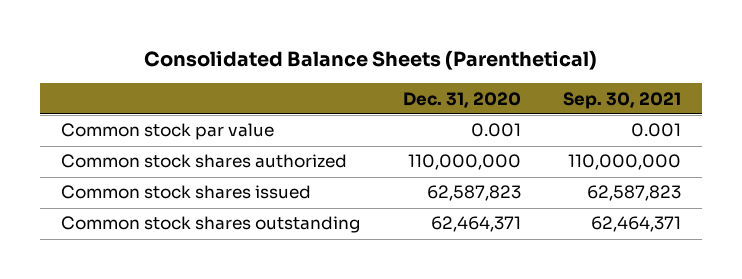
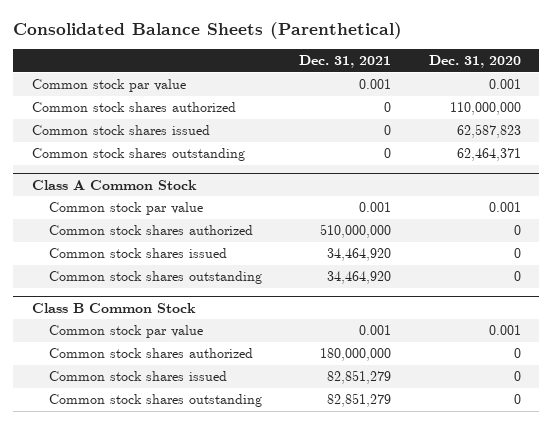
[562,91,681,109] Sep. 30, 2021 -> none
none -> [299,55,392,69] Dec. 31, 2021
none -> [31,180,197,191] Class A Common Stock
none -> [49,202,204,216] Common stock par value
none -> [49,225,254,236] Common stock shares authorized
none -> [49,248,228,259] Common stock shares issued
none -> [49,271,263,285] Common stock shares outstanding
none -> [31,303,196,314] Class B Common Stock
none -> [49,325,204,339] Common stock par value
none -> [49,348,254,359] Common stock shares authorized
none -> [49,371,228,382] Common stock shares issued
none -> [49,394,263,408] Common stock shares outstanding

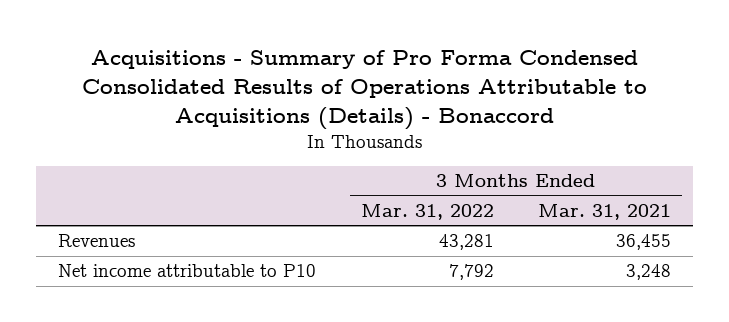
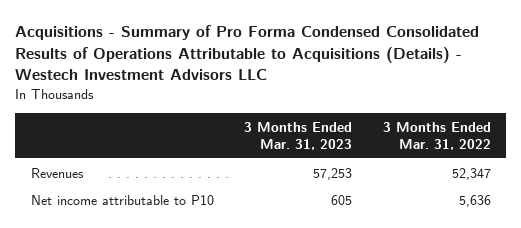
[81,49,647,130] Acquisitions - Summary of Pro Forma Condensed Consolidated Results of Operations Attributable to Acquisitions (Details) - Bonaccord -> [15,24,480,81] Acquisitions - Summary of Pro Forma Condensed Consolidated Results of Operations Attributable to Acquisitions (Details) - Westech Investment Advisors LLC
[538,203,672,220] Mar. 31, 2021 -> none
none -> [244,121,353,151] 3 Months Ended Mar. 31, 2023
[438,234,494,251] 43,281 -> [451,167,491,180] 52,347
[448,264,494,281] 7,792 -> [458,194,491,207] 5,636

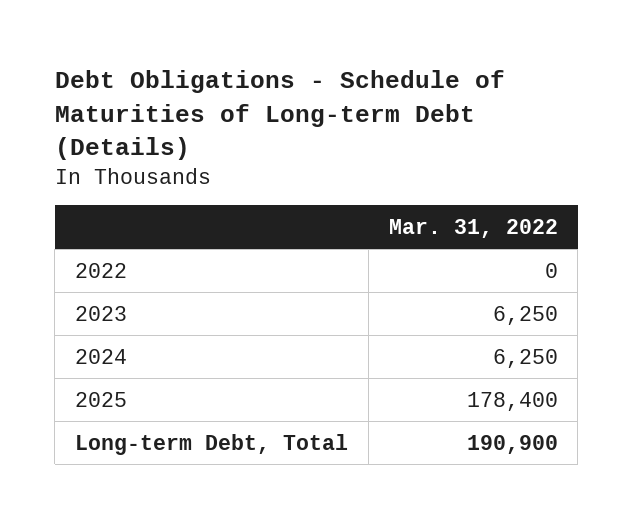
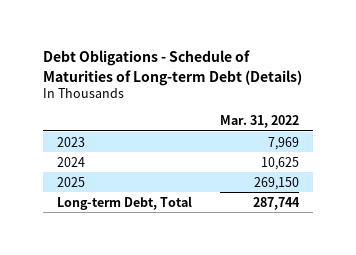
[75,262,128,278] 2022 -> none
[492,305,558,325] 6,250 -> [268,136,300,150] 7,969
[492,348,558,368] 6,250 -> [261,156,300,170] 10,625
[466,391,558,411] 178,400 -> [254,176,300,190] 269,150
[466,434,558,454] 190,900 -> [253,196,301,210] 287,744

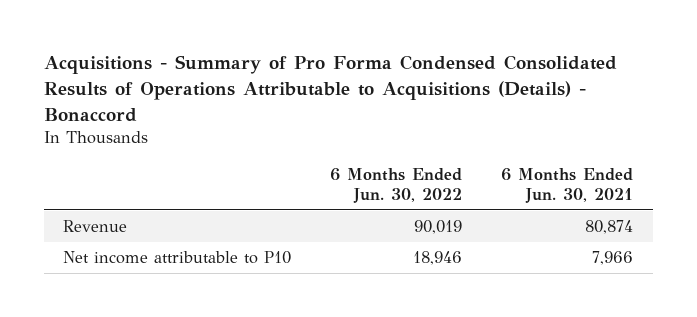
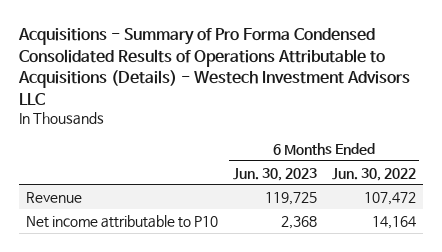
[43,55,617,122] Acquisitions - Summary of Pro Forma Condensed Consolidated Results of Operations Attributable to Acquisitions (Details) - Bonaccord -> [18,28,411,105] Acquisitions - Summary of Pro Forma Condensed Consolidated Results of Operations Attributable to Acquisitions (Details) - Westech Investment Advisors LLC
[501,168,634,204] 6 Months Ended Jun. 30, 2021 -> none
none -> [232,167,317,181] Jun. 30, 2023
[414,220,463,235] 90,019 -> [363,191,416,205] 107,472
[413,251,463,266] 18,946 -> [371,215,416,229] 14,164

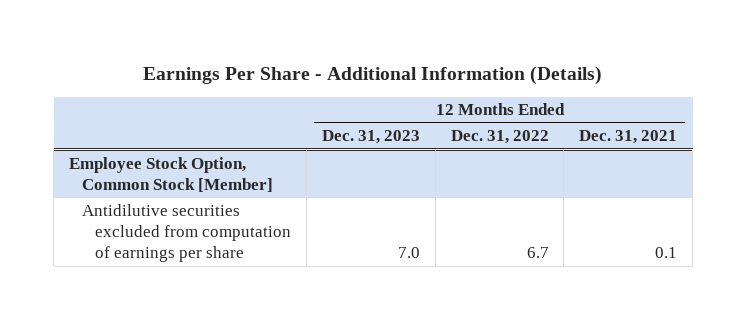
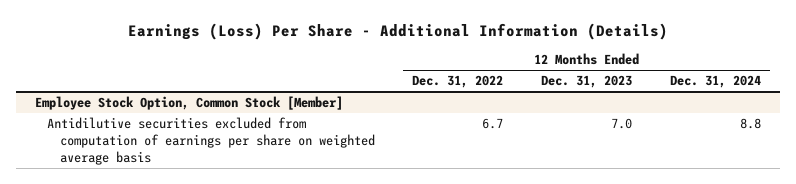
[143,65,603,85] Earnings Per Share - Additional Information (Details) -> [127,23,668,41] Earnings (Loss) Per Share - Additional Information (Details)
[579,130,678,145] Dec. 31, 2021 -> none
none -> [669,75,761,89] Dec. 31, 2024
[82,203,292,263] Antidilutive securities excluded from computation of earnings per share -> [47,117,375,165] Antidilutive securities excluded from computation of earnings per share on weighted average basis

